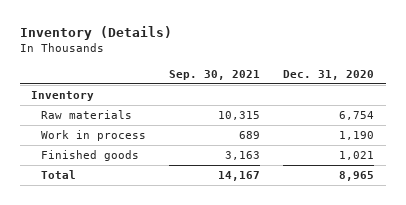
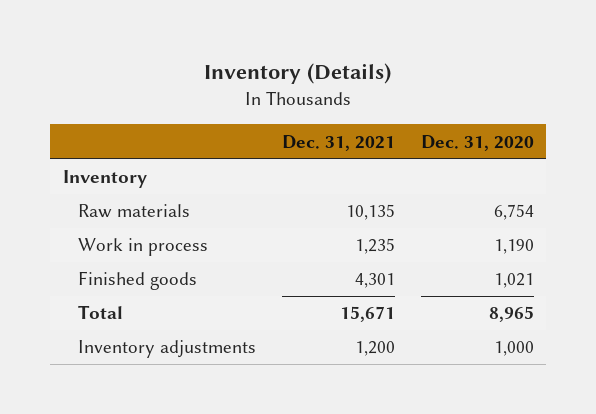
[169,69,261,80] Sep. 30, 2021 -> none
none -> [281,134,395,151] Dec. 31, 2021
none -> [78,340,257,359] Inventory adjustments

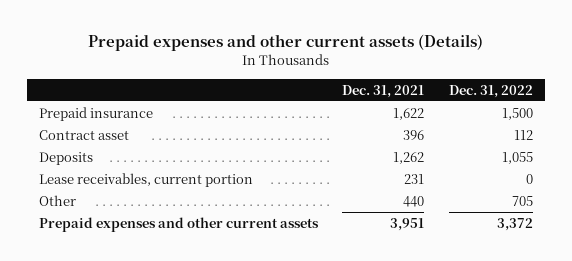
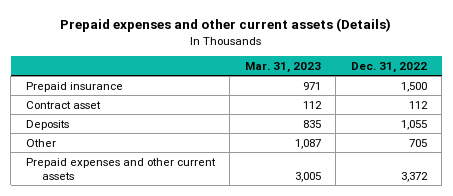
[342,84,425,98] Dec. 31, 2021 -> none
none -> [244,61,321,73] Mar. 31, 2023
[39,172,254,187] Lease receivables, current portion -> none

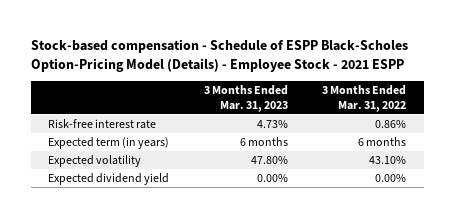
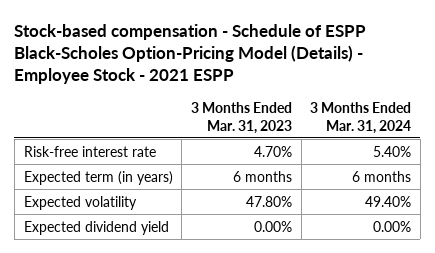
[322,84,407,112] 3 Months Ended Mar. 31, 2022 -> none
none -> [310,101,412,134] 3 Months Ended Mar. 31, 2024
[256,120,288,129] 4.73% -> [253,145,292,157] 4.70%

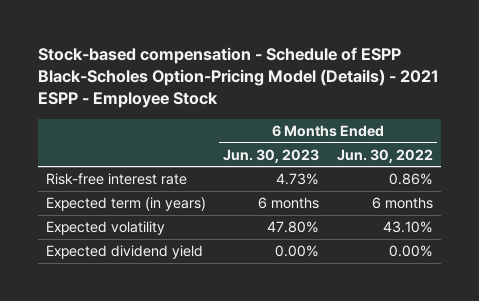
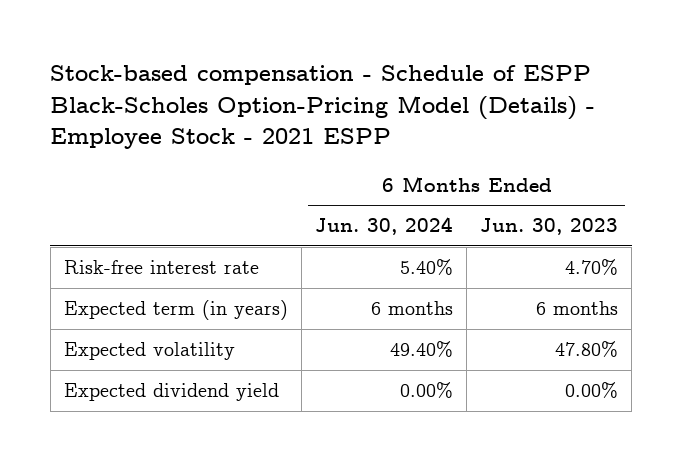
[37,46,439,109] Stock-based compensation - Schedule of ESPP Black-Scholes Option-Pricing Model (Details) - 2021 ESPP - Employee Stock -> [50,65,596,150] Stock-based compensation - Schedule of ESPP Black-Scholes Option-Pricing Model (Details) - Employee Stock - 2021 ESPP
[336,148,433,163] Jun. 30, 2022 -> none
none -> [315,217,454,236] Jun. 30, 2024
[276,173,320,186] 4.73% -> [565,259,619,276] 4.70%

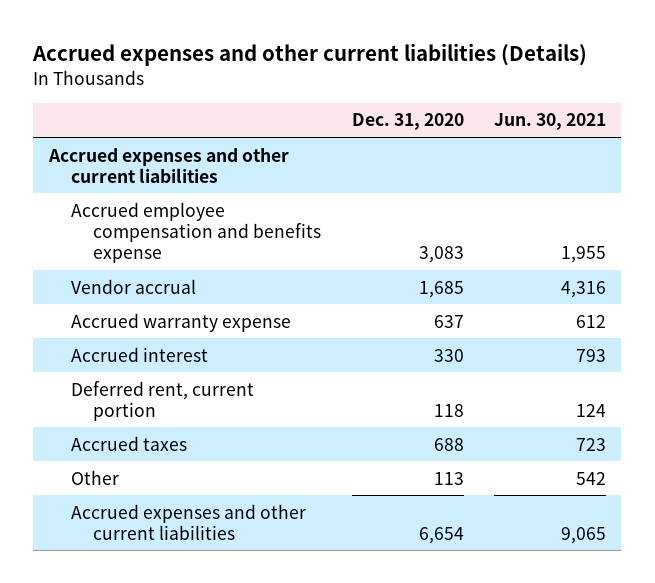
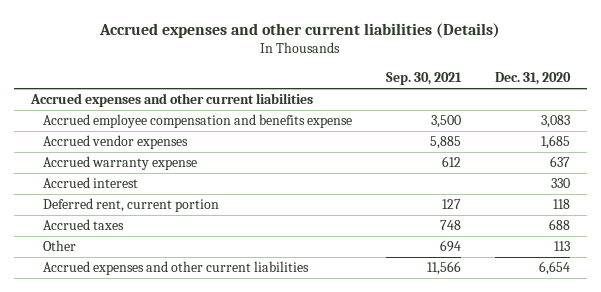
[493,113,606,131] Jun. 30, 2021 -> none
none -> [386,71,463,85] Sep. 30, 2021
[70,278,196,294] Vendor accrual -> [42,135,188,150] Accrued vendor expenses

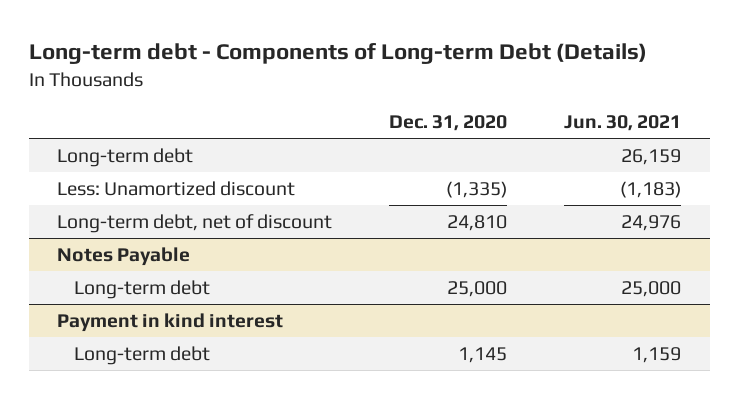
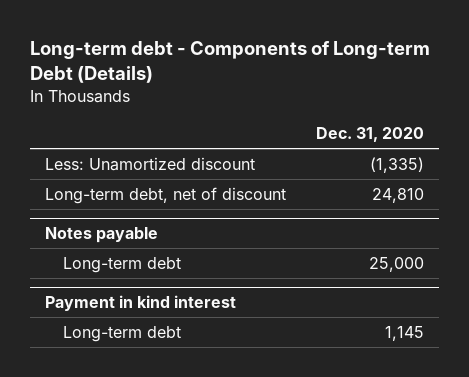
[564,115,682,132] Jun. 30, 2021 -> none
[57,147,194,167] Long-term debt -> none
[57,246,191,266] Notes Payable -> [45,227,159,244] Notes payable

